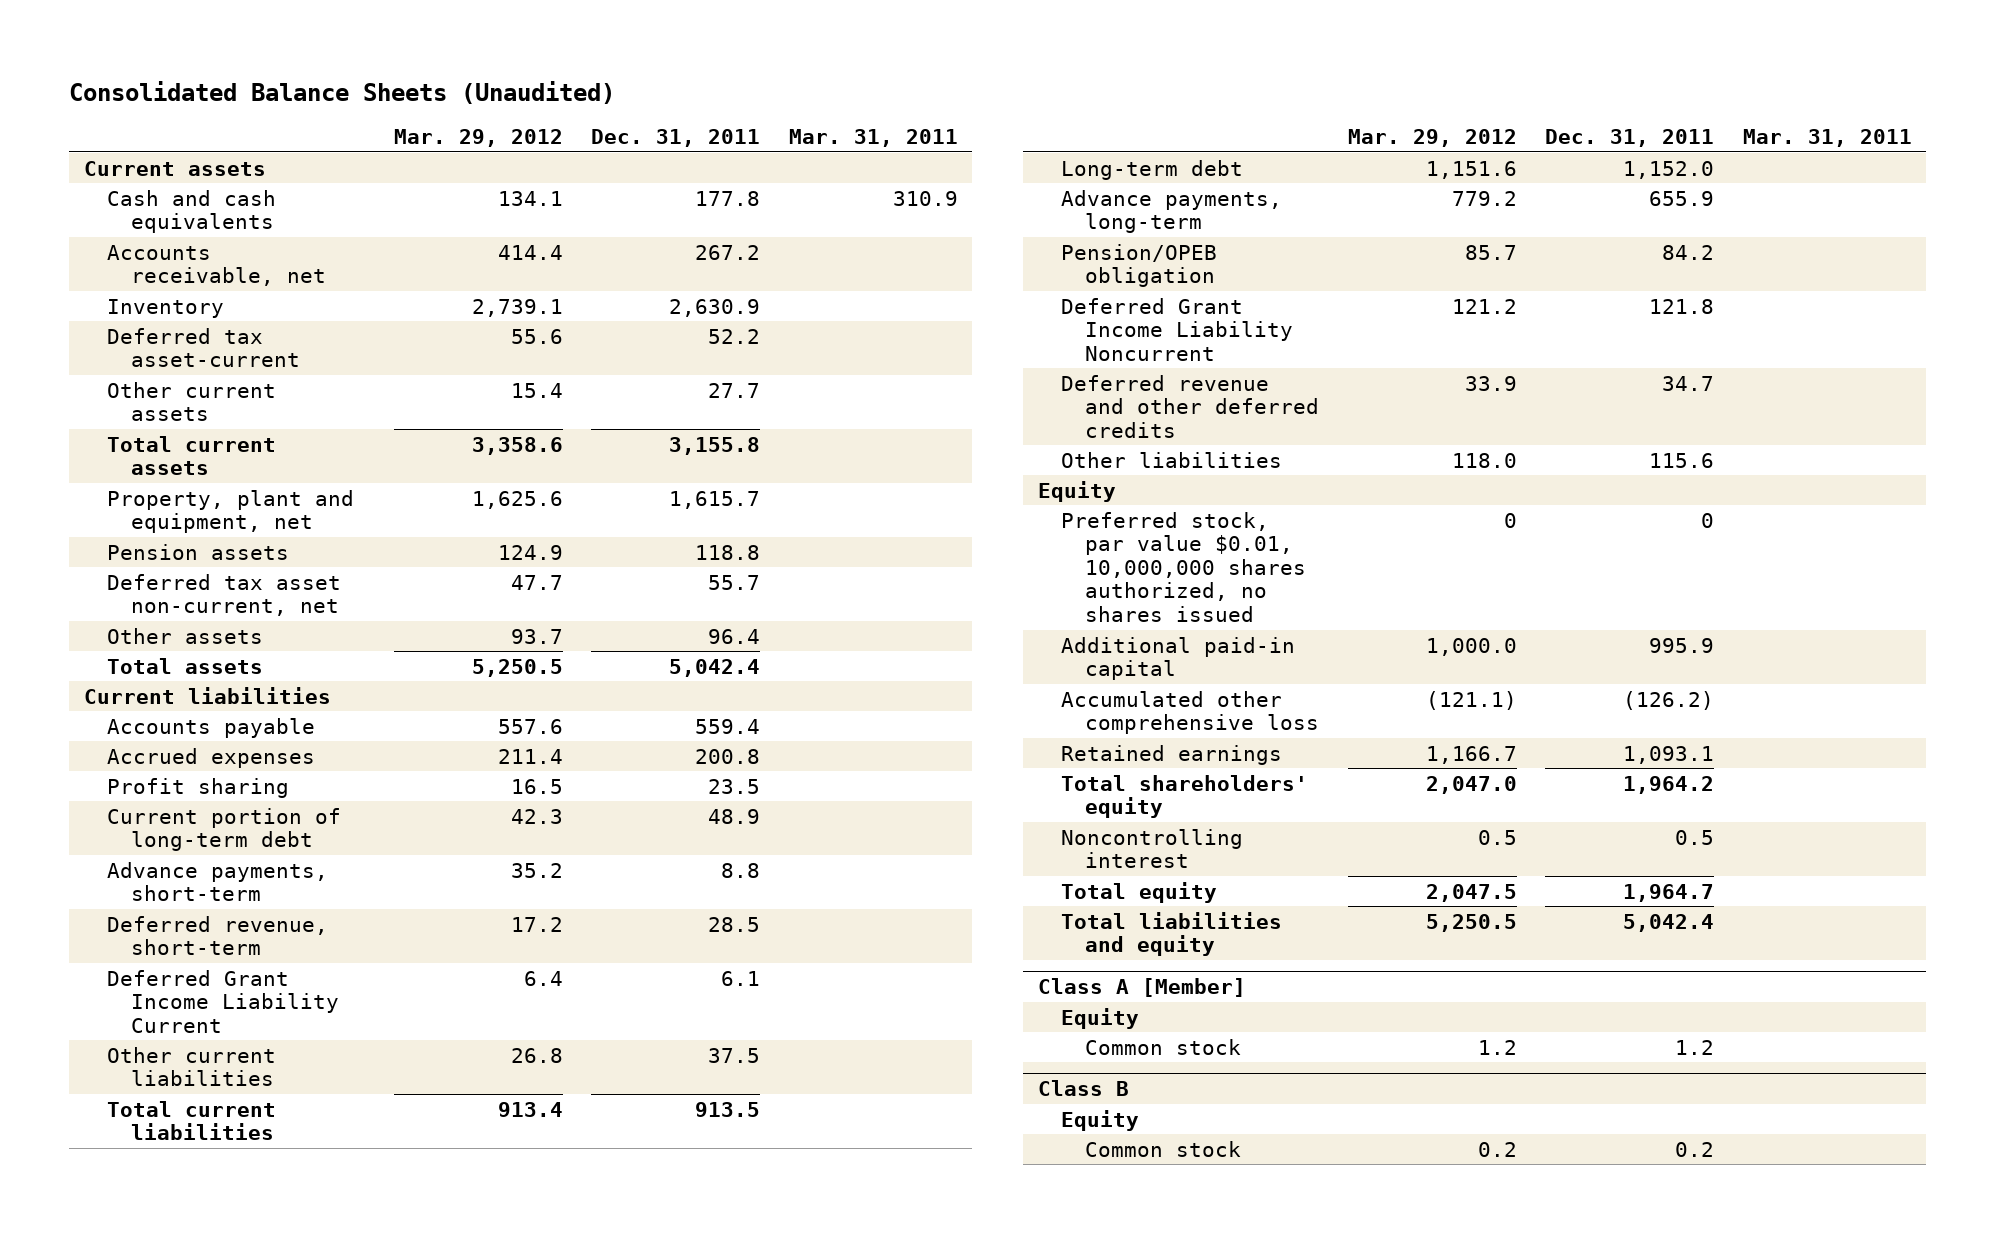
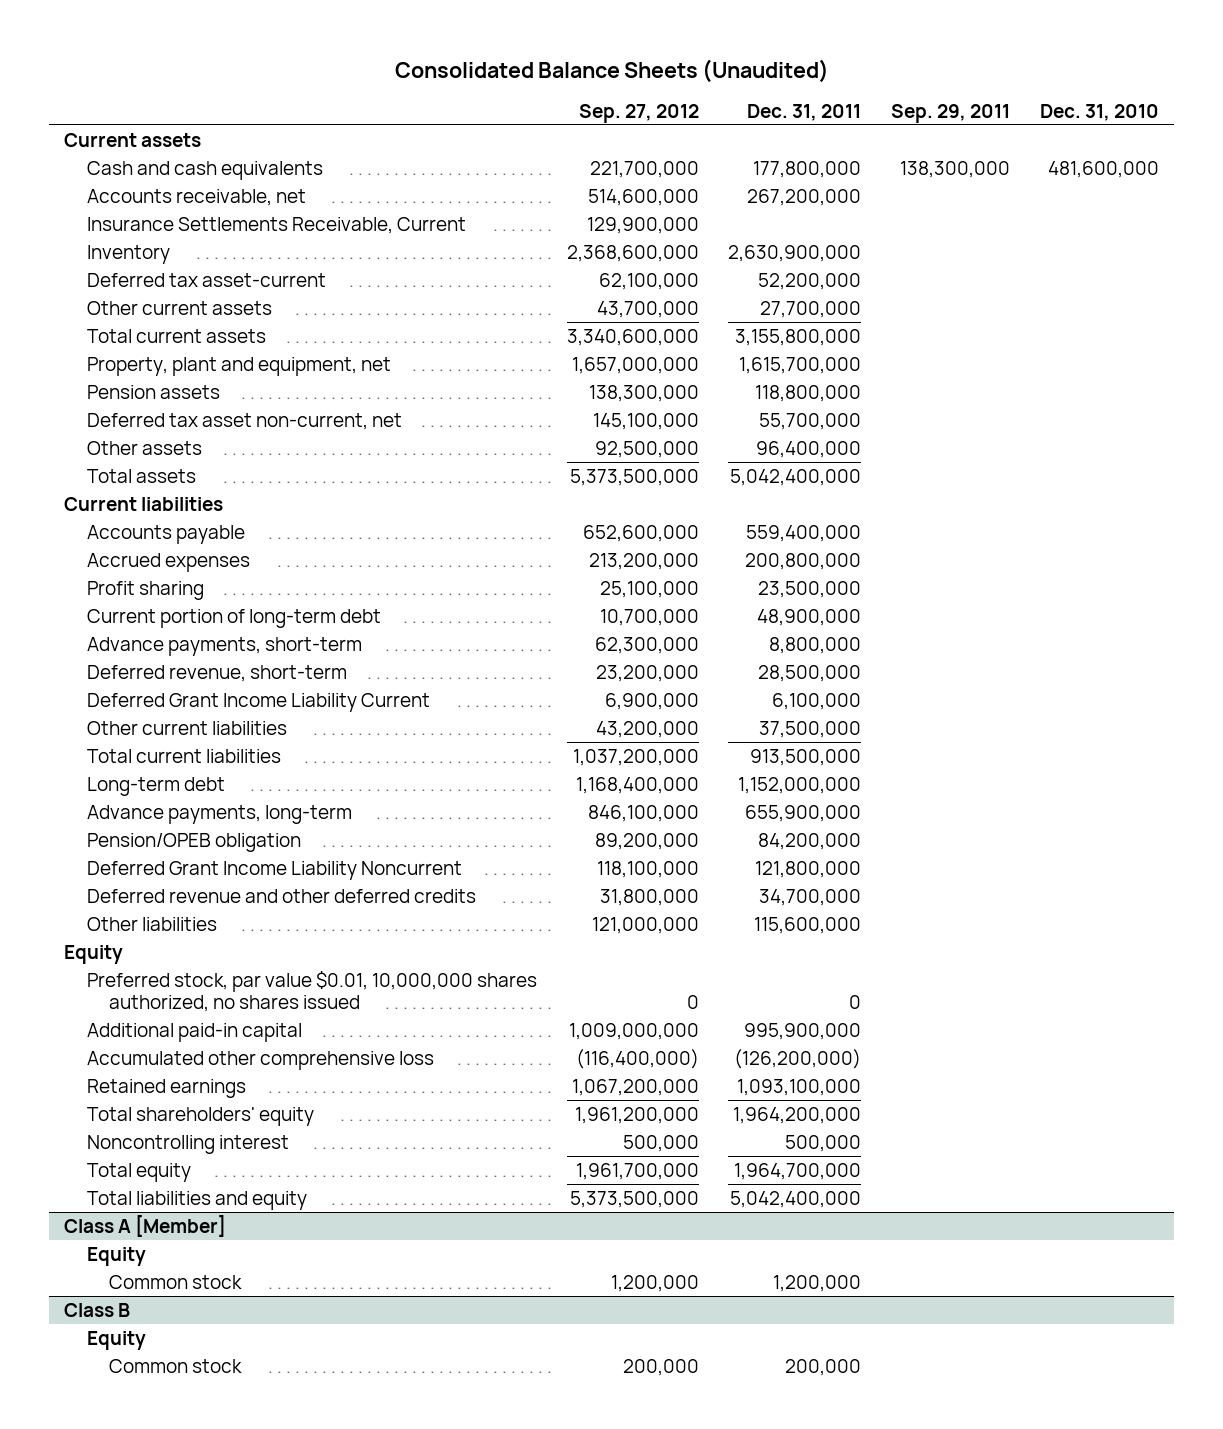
[393,128,563,147] Mar. 29, 2012 -> none
[789,128,959,147] Mar. 31, 2011 -> none
none -> [578,103,699,123] Sep. 27, 2012
none -> [891,103,1011,123] Sep. 29, 2011
none -> [1040,103,1160,121] Dec. 31, 2010
[695,190,761,206] 177.8 -> [753,160,862,178] 177,800,000
[695,244,761,260] 267.2 -> [747,188,862,206] 267,200,000
none -> [86,216,466,234] Insurance Settlements Receivable, Current
[669,298,761,317] 2,630.9 -> [728,244,862,262] 2,630,900,000
[708,328,761,344] 52.2 -> [758,272,862,290] 52,200,000
[708,382,761,398] 27.7 -> [760,300,862,318] 27,700,000
[669,436,761,455] 3,155.8 -> [735,328,862,346] 3,155,800,000
[669,490,761,509] 1,615.7 -> [739,356,862,374] 1,615,700,000
[695,544,761,560] 118.8 -> [755,384,862,402] 118,800,000
[708,574,761,590] 55.7 -> [759,412,862,430] 55,700,000
[708,628,761,644] 96.4 -> [756,440,862,458] 96,400,000
[669,658,761,677] 5,042.4 -> [730,468,862,486] 5,042,400,000
[695,718,761,734] 559.4 -> [746,524,862,542] 559,400,000
[695,748,761,764] 200.8 -> [745,552,862,570] 200,800,000
[708,778,761,794] 23.5 -> [758,580,862,598] 23,500,000
[708,808,761,824] 48.9 -> [757,608,862,626] 48,900,000
[721,862,761,878] 8.8 -> [769,636,862,654] 8,800,000
[708,916,761,932] 28.5 -> [758,664,862,682] 28,500,000
[721,970,761,986] 6.1 -> [772,692,862,710] 6,100,000
[708,1047,761,1063] 37.5 -> [759,720,862,738] 37,500,000
[695,1101,761,1117] 913.5 -> [750,748,862,766] 913,500,000
[1623,160,1715,179] 1,152.0 -> [738,776,862,794] 1,152,000,000
[1649,190,1715,206] 655.9 -> [745,804,862,822] 655,900,000
[1662,244,1715,260] 84.2 -> [758,832,862,850] 84,200,000
[1649,298,1715,314] 121.8 -> [755,860,862,878] 121,800,000
[1662,375,1715,391] 34.7 -> [759,888,862,906] 34,700,000
[1649,452,1715,468] 115.6 -> [754,916,862,934] 115,600,000
[1649,637,1715,653] 995.9 -> [744,1022,862,1040] 995,900,000
[1623,690,1715,710] (126.2) -> [734,1048,862,1069] (126,200,000)
[1623,745,1715,764] 1,093.1 -> [737,1078,862,1096] 1,093,100,000
[1623,775,1715,794] 1,964.2 -> [733,1106,862,1124] 1,964,200,000
[1675,829,1715,845] 0.5 -> [785,1134,862,1152] 500,000
[1623,883,1715,902] 1,964.7 -> [734,1162,862,1180] 1,964,700,000
[1623,913,1715,932] 5,042.4 -> [730,1190,862,1208] 5,042,400,000
[1675,1039,1715,1055] 1.2 -> [773,1274,862,1292] 1,200,000
[1675,1141,1715,1157] 0.2 -> [785,1358,862,1376] 200,000

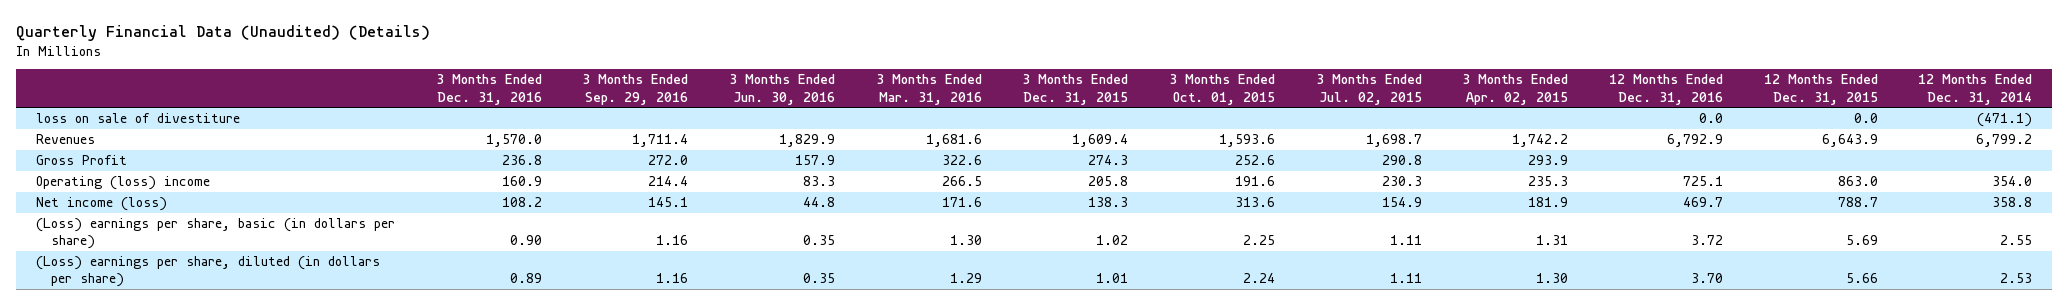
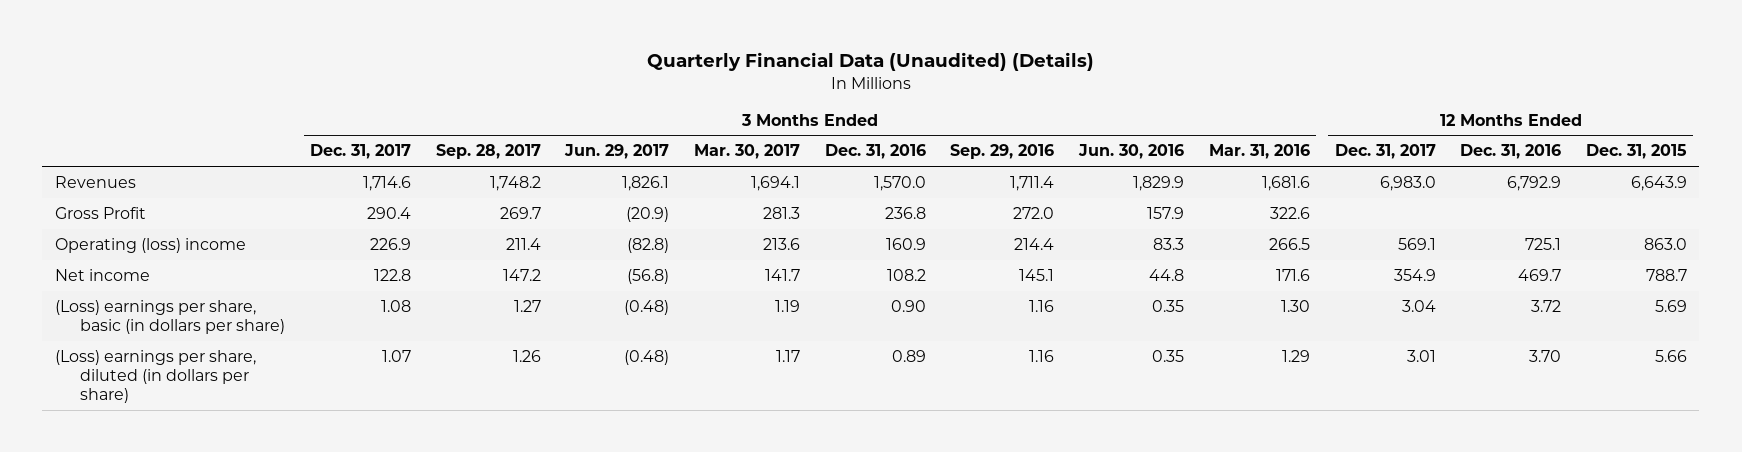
[1022,74,1129,105] 3 Months Ended Dec. 31, 2015 -> none
[1168,74,1275,105] 3 Months Ended Oct. 01, 2015 -> none
[1315,74,1422,105] 3 Months Ended Jul. 02, 2015 -> none
[1462,74,1569,105] 3 Months Ended Apr. 02, 2015 -> none
[1918,74,2033,105] 12 Months Ended Dec. 31, 2014 -> none
none -> [309,144,411,160] Dec. 31, 2017
none -> [435,144,541,160] Sep. 28, 2017
none -> [564,144,670,160] Jun. 29, 2017
none -> [693,144,800,160] Mar. 30, 2017
none -> [1334,144,1436,160] Dec. 31, 2017
[35,113,240,124] loss on sale of divestiture -> none
[35,197,167,212] Net income (loss) -> [54,269,150,282] Net income

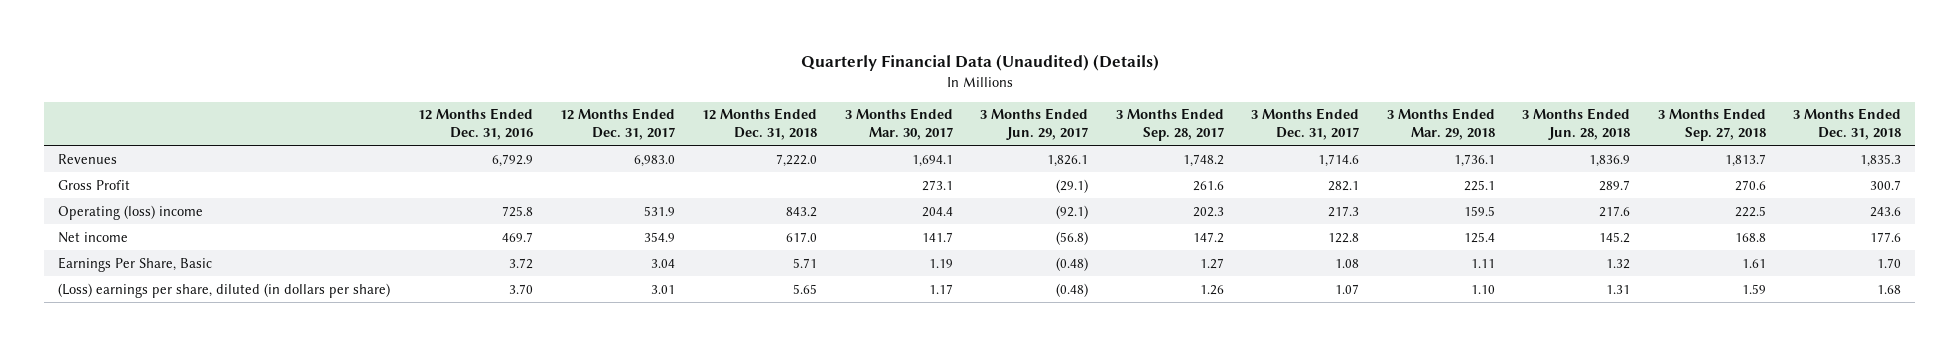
[824,144,926,160] Dec. 31, 2016 -> none
[950,144,1055,160] Sep. 29, 2016 -> none
[1078,144,1185,160] Jun. 30, 2016 -> none
[1208,144,1310,160] Mar. 31, 2016 -> none
[1585,144,1687,160] Dec. 31, 2015 -> none
none -> [702,108,818,141] 12 Months Ended Dec. 31, 2018
none -> [1386,108,1495,141] 3 Months Ended Mar. 29, 2018
none -> [1522,108,1631,141] 3 Months Ended Jun. 28, 2018
none -> [1657,108,1766,142] 3 Months Ended Sep. 27, 2018
none -> [1792,108,1901,141] 3 Months Ended Dec. 31, 2018
[366,207,411,220] 290.4 -> [1328,180,1360,191] 282.1
[499,207,541,220] 269.7 -> [1192,180,1224,191] 261.6
[626,207,670,223] (20.9) -> [1056,178,1089,193] (29.1)
[762,207,800,220] 281.3 -> [921,179,953,191] 273.1
[369,238,411,251] 226.9 -> [1328,205,1360,217] 217.3
[505,238,541,251] 211.4 -> [1192,206,1224,217] 202.3
[627,238,670,254] (82.8) -> [1056,204,1089,219] (92.1)
[762,238,800,251] 213.6 -> [921,206,953,217] 204.4
[1397,238,1436,251] 569.1 -> [643,205,675,216] 531.9
[1525,238,1562,251] 725.1 -> [501,205,533,217] 725.8
[54,300,286,334] (Loss) earnings per share, basic (in dollars per share) -> [58,256,213,272] Earnings Per Share, Basic

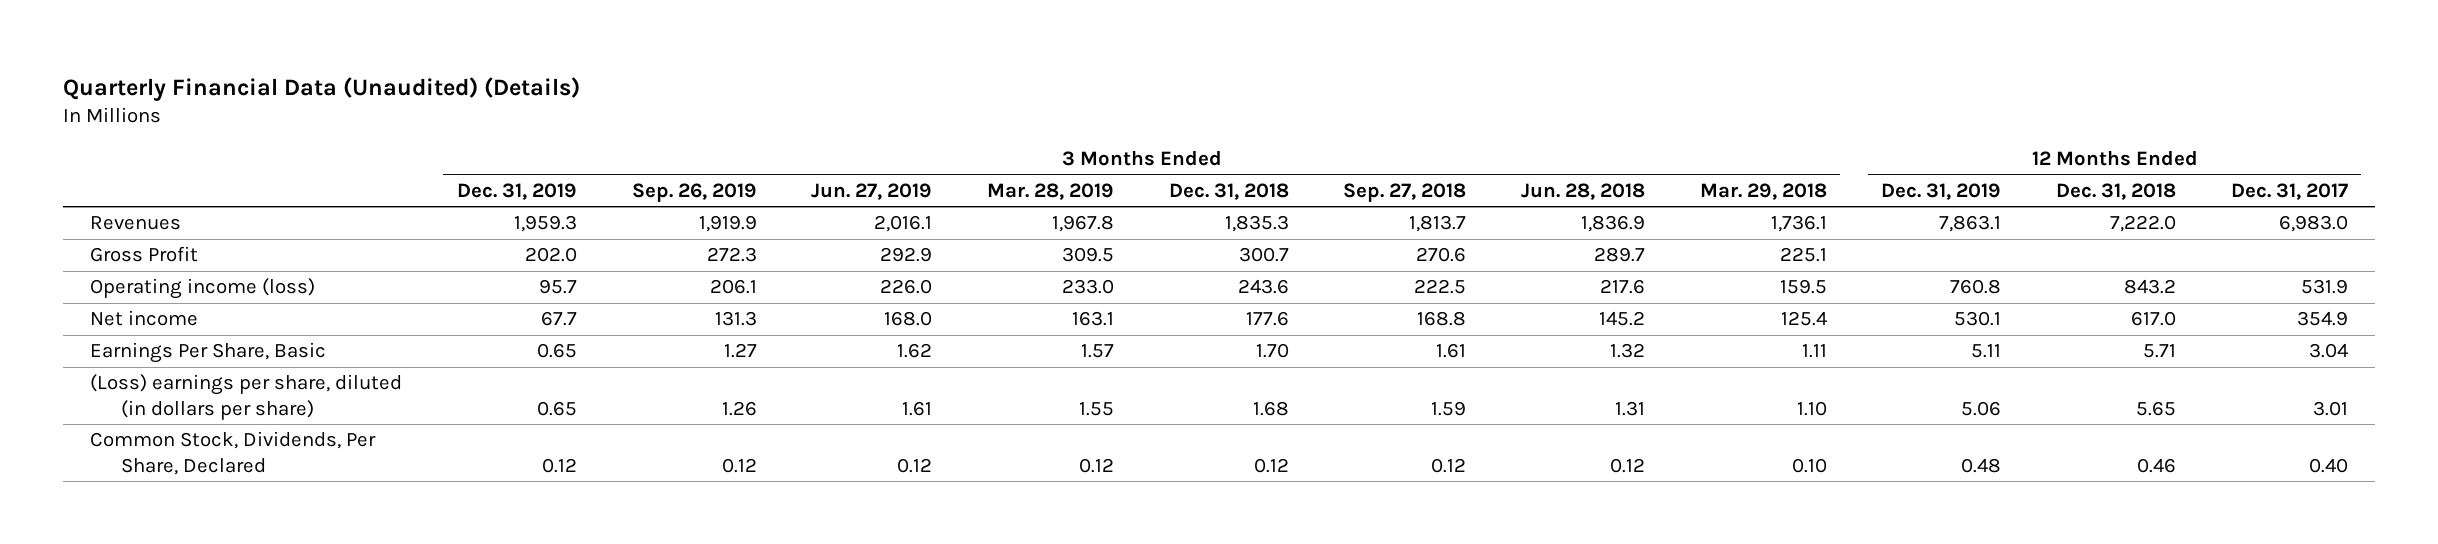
[417,108,533,141] 12 Months Ended Dec. 31, 2016 -> none
[844,108,953,141] 3 Months Ended Mar. 30, 2017 -> none
[980,108,1089,141] 3 Months Ended Jun. 29, 2017 -> none
[1115,108,1224,142] 3 Months Ended Sep. 28, 2017 -> none
[1251,108,1360,141] 3 Months Ended Dec. 31, 2017 -> none
none -> [457,182,578,200] Dec. 31, 2019
none -> [631,182,757,202] Sep. 26, 2019
none -> [811,182,933,200] Jun. 27, 2019
none -> [987,182,1115,200] Mar. 28, 2019
none -> [1881,182,2002,200] Dec. 31, 2019
[58,204,204,220] Operating (loss) income -> [90,278,316,300] Operating income (loss)
none -> [90,431,377,475] Common Stock, Dividends, Per Share, Declared

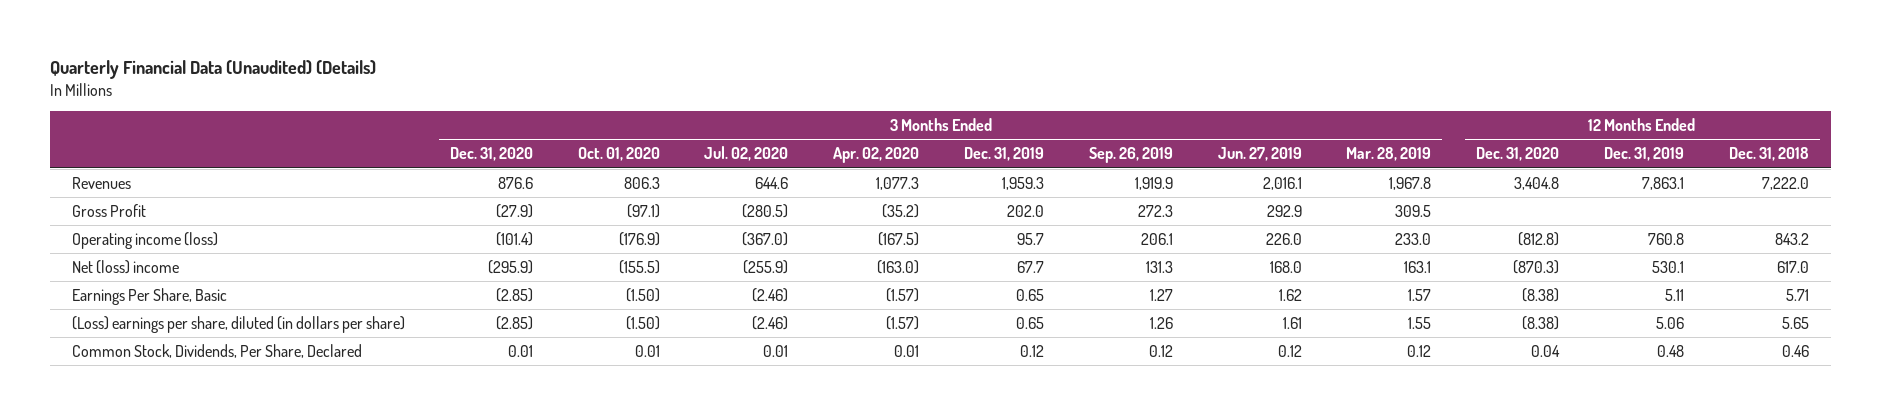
[1168,182,1289,200] Dec. 31, 2018 -> none
[1343,182,1467,202] Sep. 27, 2018 -> none
[1521,182,1646,200] Jun. 28, 2018 -> none
[1699,182,1827,200] Mar. 29, 2018 -> none
[2230,182,2348,200] Dec. 31, 2017 -> none
none -> [449,147,533,162] Dec. 31, 2020
none -> [577,147,660,162] Oct. 01, 2020
none -> [704,146,789,162] Jul. 02, 2020
none -> [833,147,920,164] Apr. 02, 2020
none -> [1476,147,1560,162] Dec. 31, 2020
[90,310,199,327] Net income -> [72,259,180,274] Net (loss) income

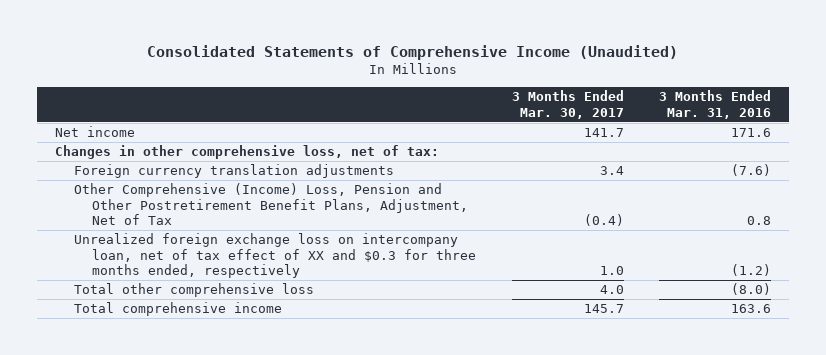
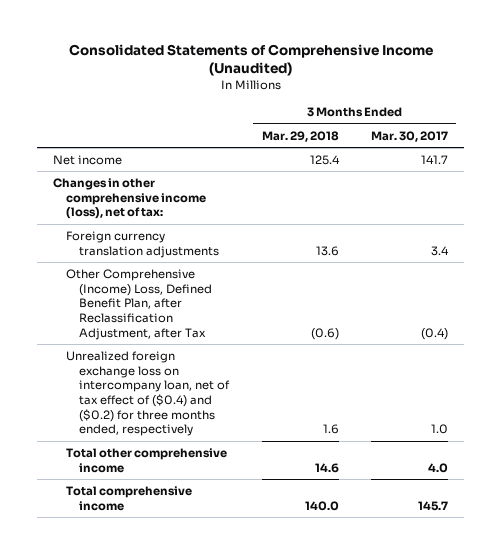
[659,90,772,119] 3 Months Ended Mar. 31, 2016 -> none
none -> [261,130,339,142] Mar. 29, 2018
[54,145,439,160] Changes in other comprehensive loss, net of tax: -> [53,177,207,220] Changes in other comprehensive income (loss), net of tax:
[73,183,469,226] Other Comprehensive (Income) Loss, Pension and Other Postretirement Benefit Plans, Adjustment, Net of Tax -> [66,268,213,340] Other Comprehensive (Income) Loss, Defined Benefit Plan, after Reclassification Adjustment, after Tax
[73,233,477,279] Unrealized foreign exchange loss on intercompany loan, net of tax effect of XX and $0.3 for three months ended, respectively -> [66,350,231,437] Unrealized foreign exchange loss on intercompany loan, net of tax effect of ($0.4) and ($0.2) for three months ended, respectively
[73,283,314,298] Total other comprehensive loss -> [66,447,228,473] Total other comprehensive income

